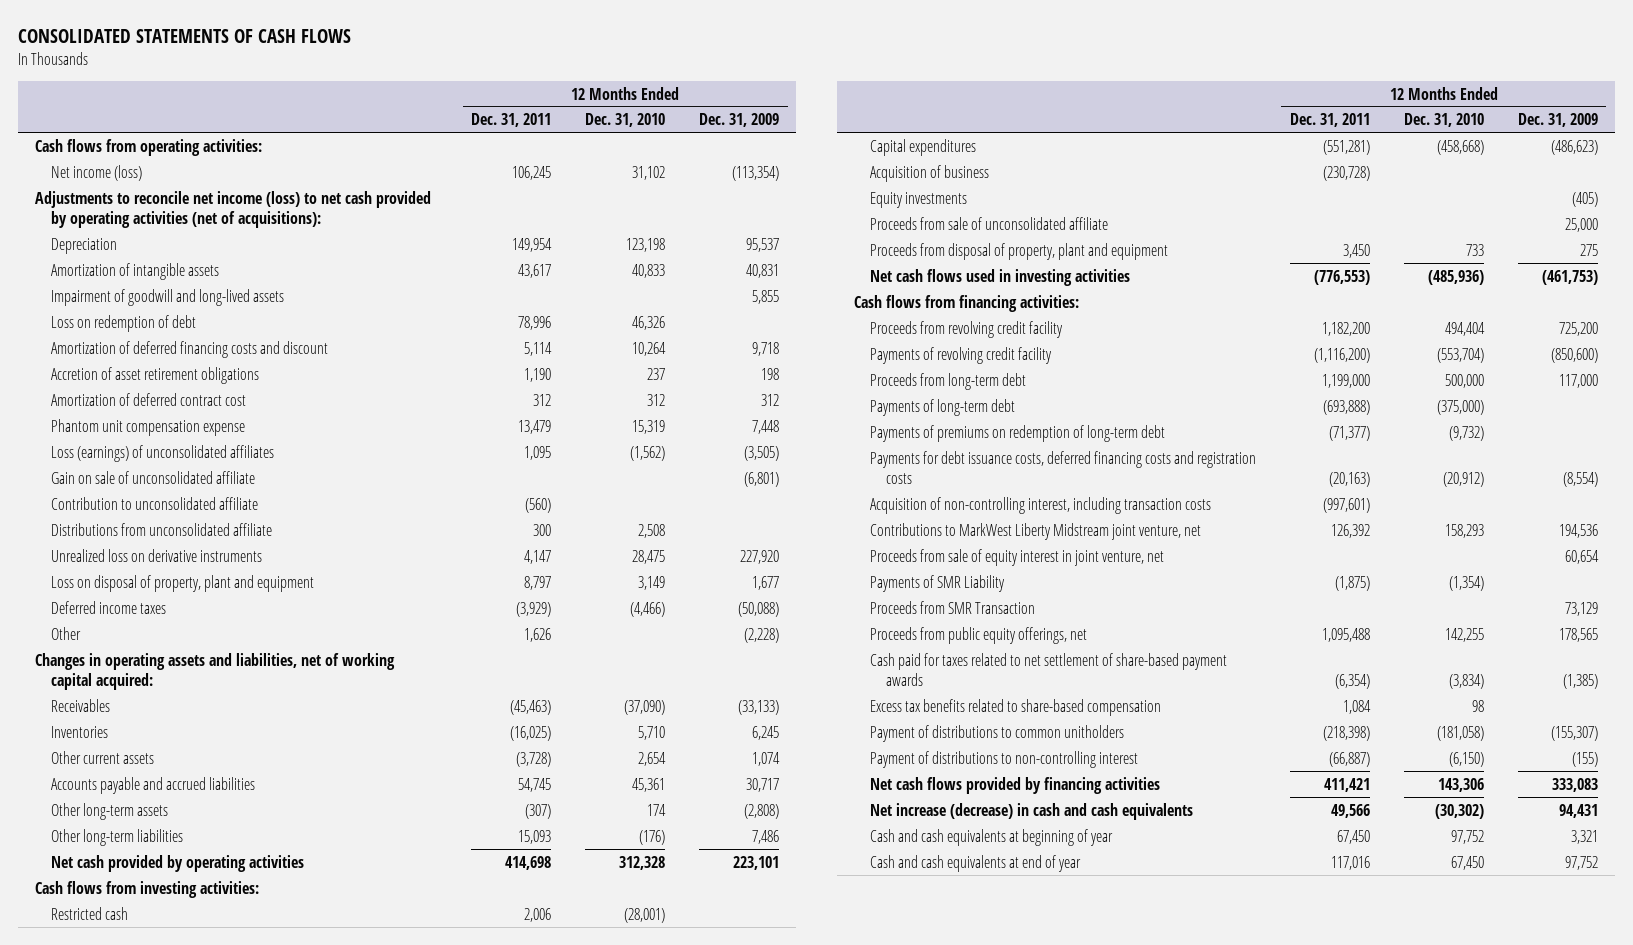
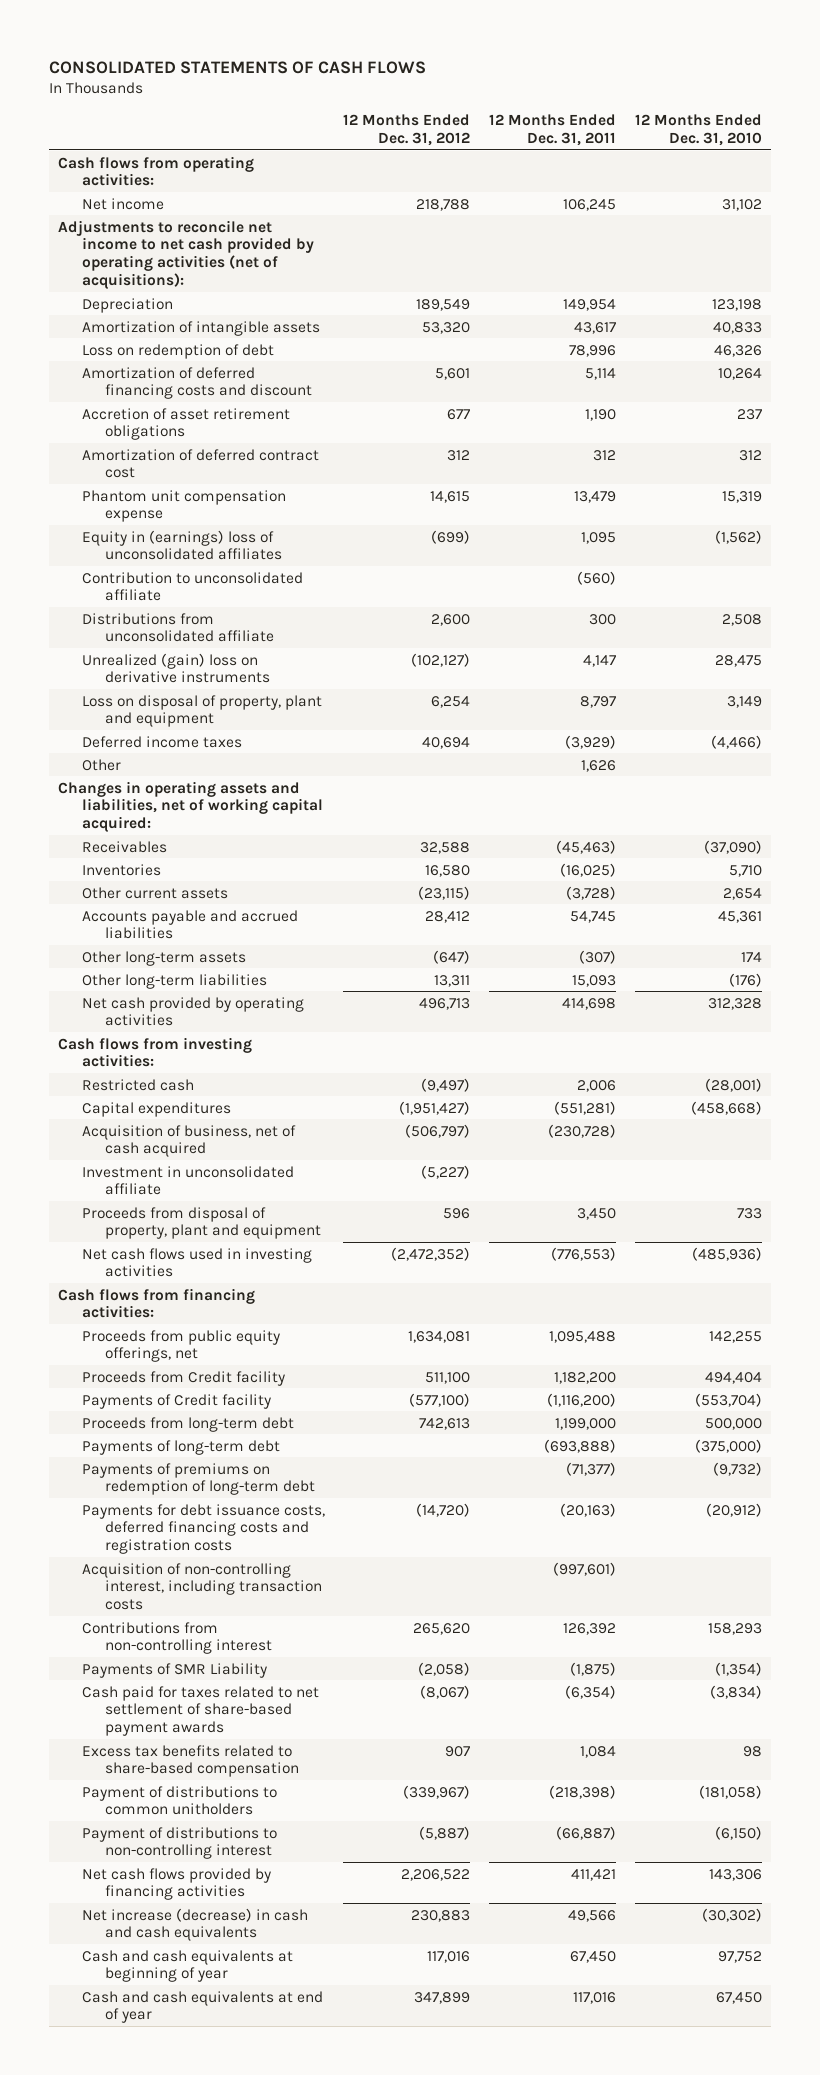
[699,113,780,128] Dec. 31, 2009 -> none
none -> [343,114,471,147] 12 Months Ended Dec. 31, 2012
[50,164,142,181] Net income (loss) -> [81,197,164,210] Net income
[35,190,432,228] Adjustments to reconcile net income (loss) to net cash provided by operating activities (net of acquisitions): -> [58,219,314,290] Adjustments to reconcile net income to net cash provided by operating activities (net of acquisitions):
[50,288,284,306] Impairment of goodwill and long-lived assets -> none
[50,470,255,484] Gain on sale of unconsolidated affiliate -> none
[50,444,274,462] Loss (earnings) of unconsolidated affiliates -> [81,529,283,561] Equity in (earnings) loss of unconsolidated affiliates
[50,548,262,562] Unrealized loss on derivative instruments -> [81,652,271,684] Unrealized (gain) loss on derivative instruments
[869,191,967,208] Equity investments -> none
[869,216,1108,230] Proceeds from sale of unconsolidated affiliate -> none
[869,164,989,182] Acquisition of business -> [81,1124,296,1158] Acquisition of business, net of cash acquired
none -> [81,1165,294,1196] Investment in unconsolidated affiliate
[869,626,1087,644] Proceeds from public equity offerings, net -> [81,1329,280,1363] Proceeds from public equity offerings, net
[869,320,1063,338] Proceeds from revolving credit facility -> [81,1370,285,1386] Proceeds from Credit facility
[869,346,1052,364] Payments of revolving credit facility -> [81,1393,271,1409] Payments of Credit facility
[869,548,1164,566] Proceeds from sale of equity interest in joint venture, net -> none
[869,522,1201,540] Contributions to MarkWest Liberty Midstream joint venture, net -> [81,1621,273,1655] Contributions from non-controlling interest
[869,600,1035,614] Proceeds from SMR Transaction -> none

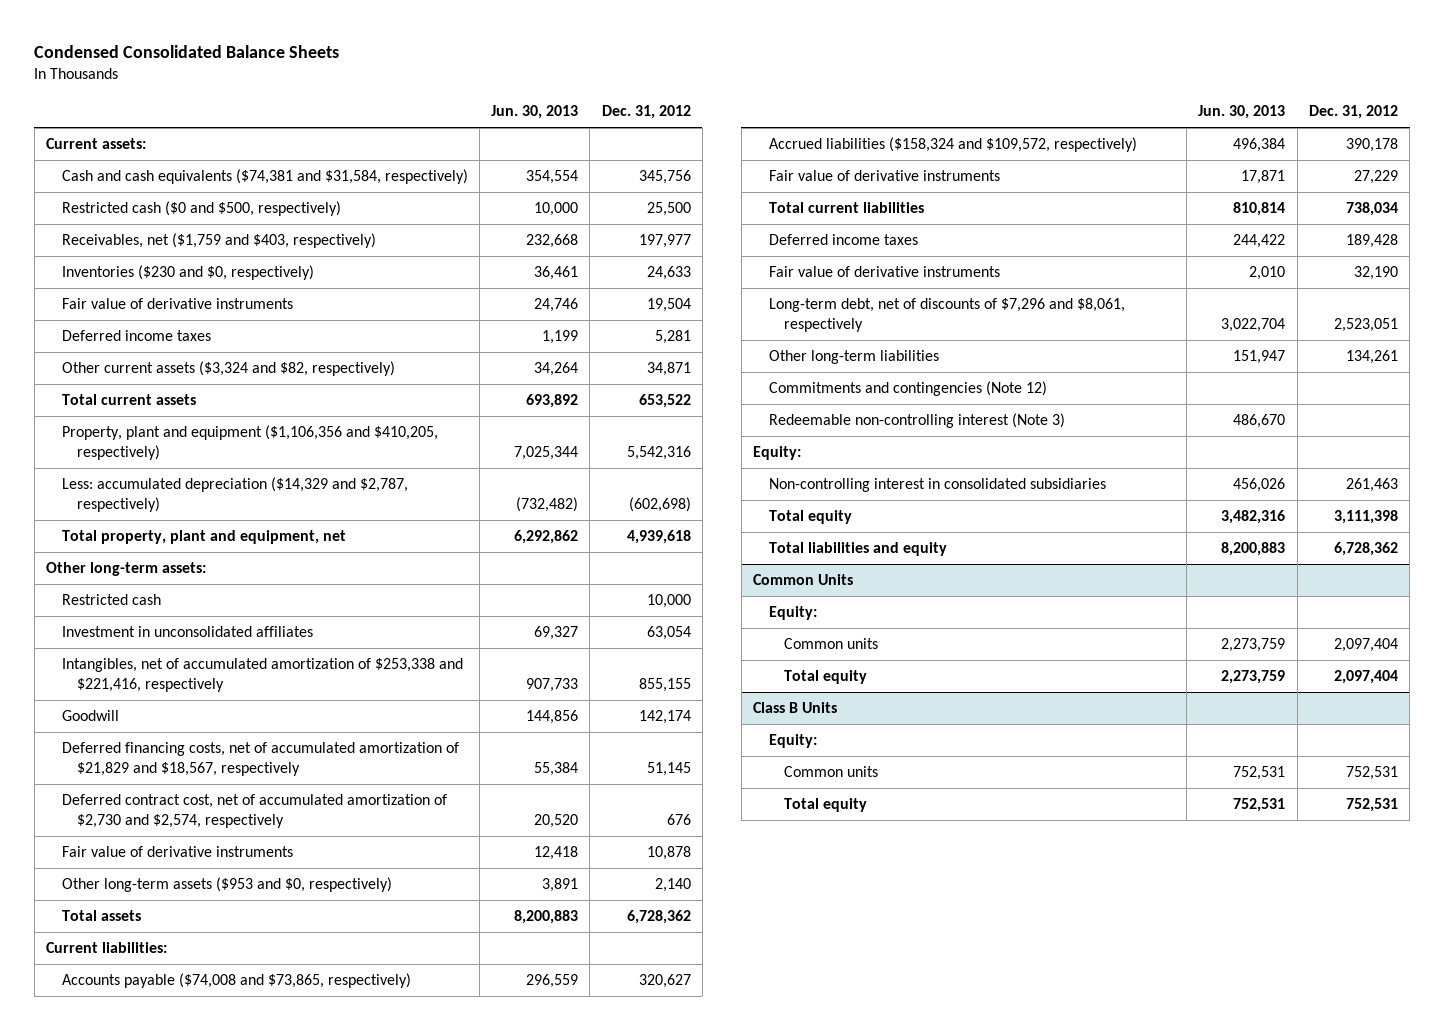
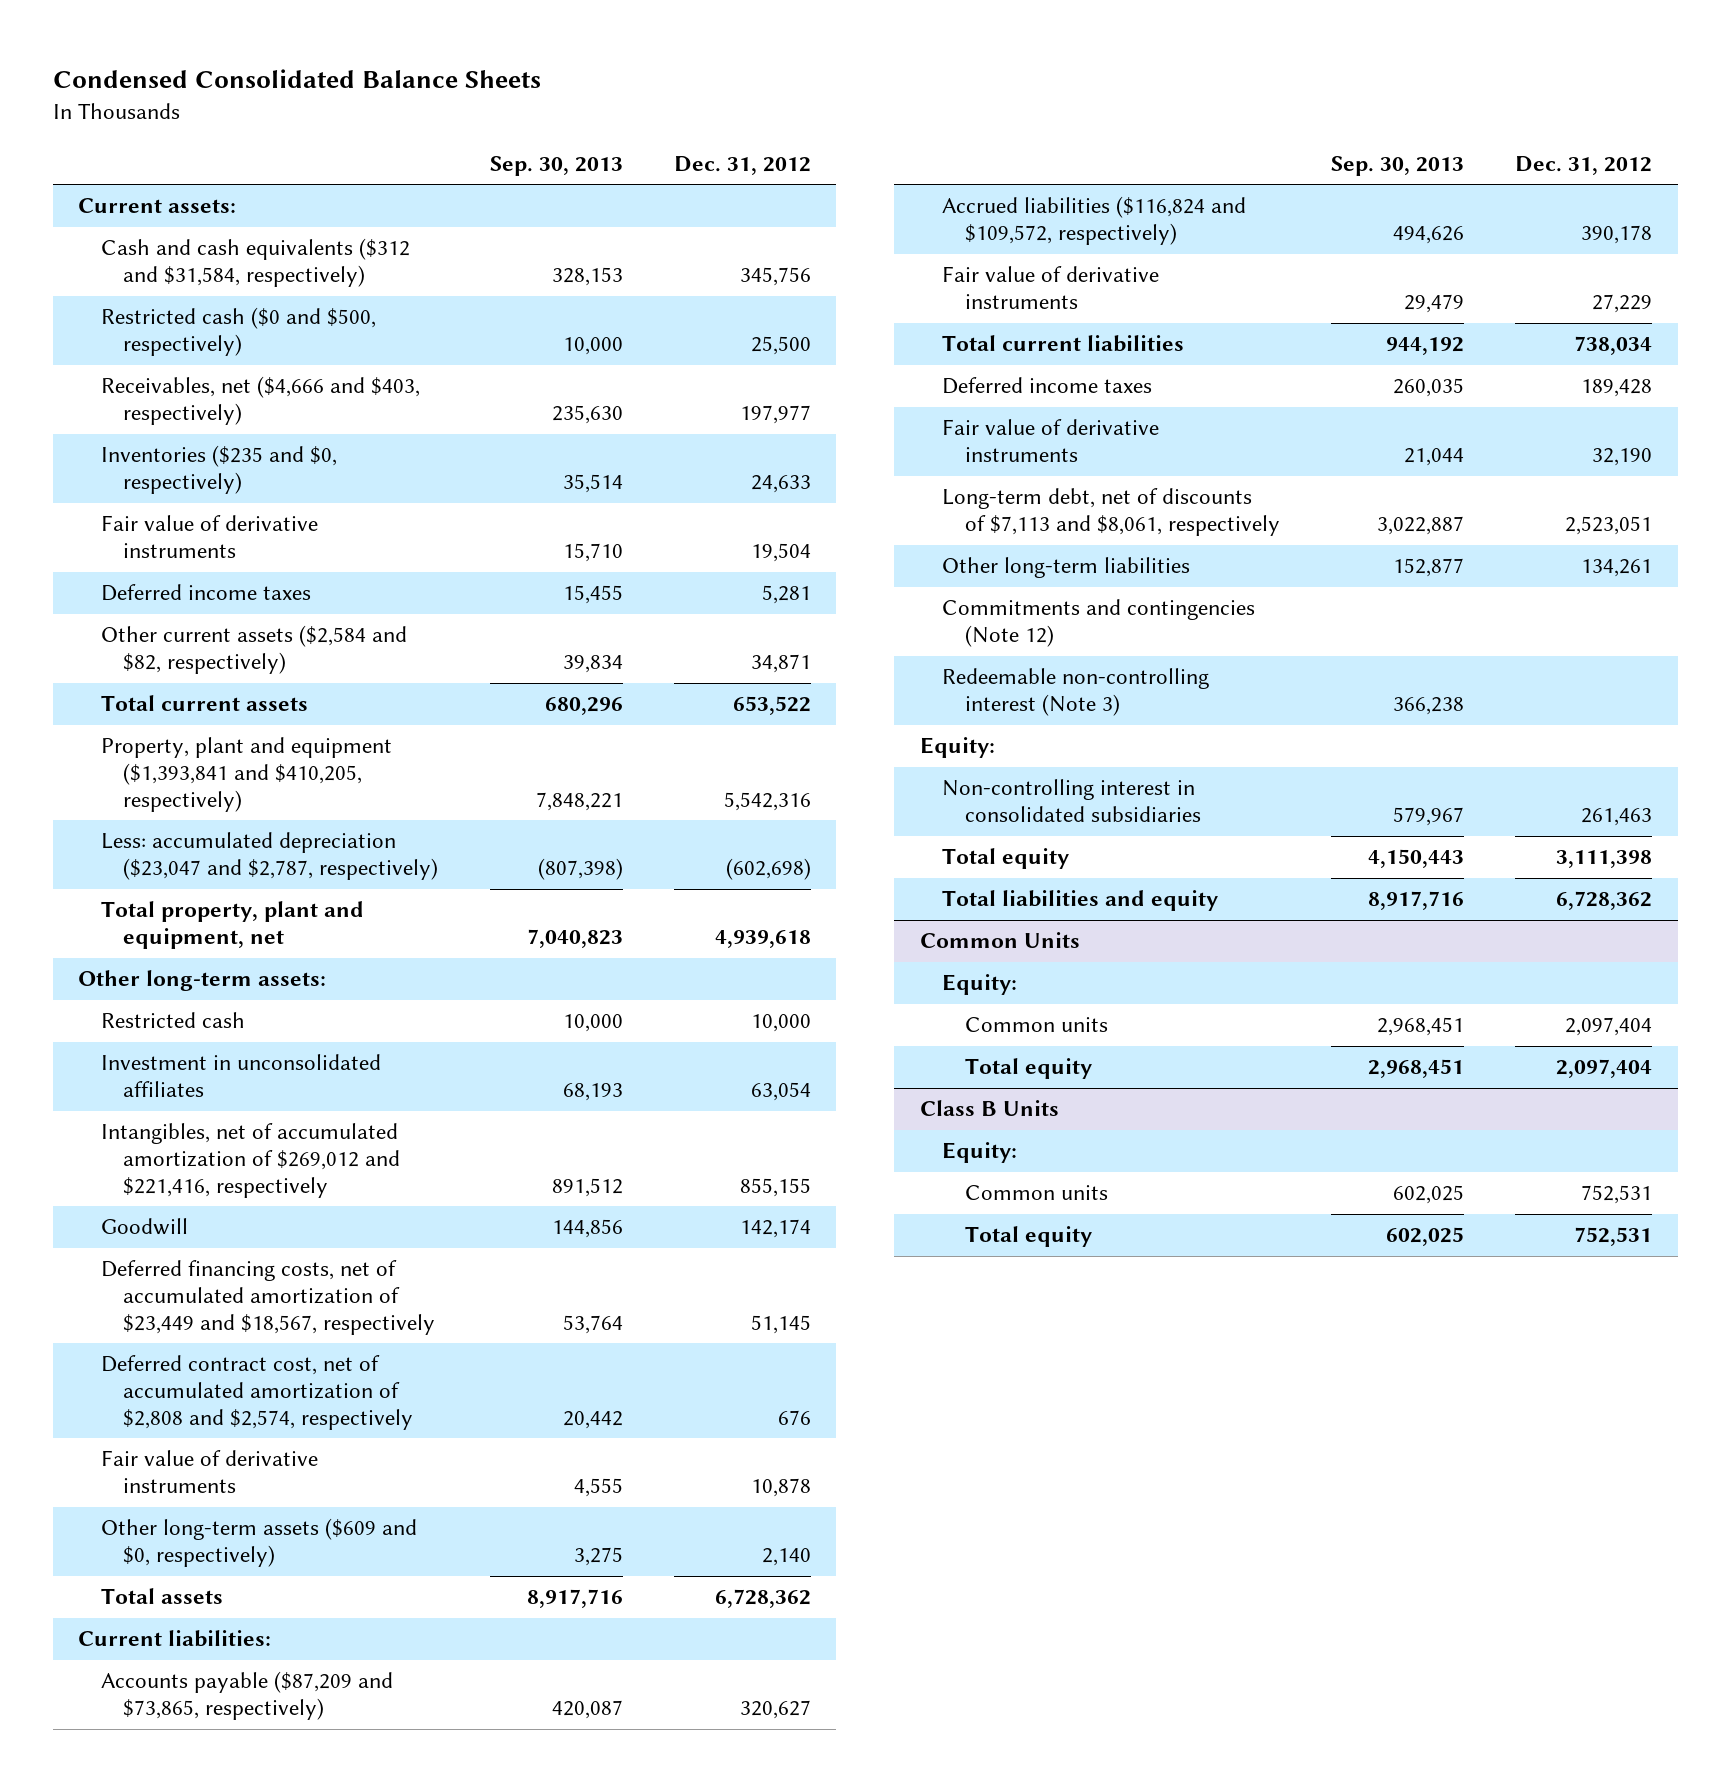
[491,105,579,120] Jun. 30, 2013 -> none
none -> [489,155,623,176] Sep. 30, 2013
[61,169,468,185] Cash and cash equivalents ($74,381 and $31,584, respectively) -> [100,238,410,288] Cash and cash equivalents ($312 and $31,584, respectively)
[61,233,376,249] Receivables, net ($1,759 and $403, respectively) -> [100,376,420,426] Receivables, net ($4,666 and $403, respectively)
[61,265,314,281] Inventories ($230 and $0, respectively) -> [100,445,337,495] Inventories ($235 and $0, respectively)
[61,361,395,377] Other current assets ($3,324 and $82, respectively) -> [100,625,407,675] Other current assets ($2,584 and $82, respectively)
[61,425,438,461] Property, plant and equipment ($1,106,356 and $410,205, respectively) -> [100,737,392,812] Property, plant and equipment ($1,393,841 and $410,205, respectively)
[61,477,408,513] Less: accumulated depreciation ($14,329 and $2,787, respectively) -> [100,832,439,881] Less: accumulated depreciation ($23,047 and $2,787, respectively)
[61,658,463,693] Intangibles, net of accumulated amortization of $253,338 and $221,416, respectively -> [100,1123,401,1198] Intangibles, net of accumulated amortization of $269,012 and $221,416, respectively
[61,742,459,777] Deferred financing costs, net of accumulated amortization of $21,829 and $18,567, respectively -> [100,1260,436,1335] Deferred financing costs, net of accumulated amortization of $23,449 and $18,567, respectively
[61,794,447,829] Deferred contract cost, net of accumulated amortization of $2,730 and $2,574, respectively -> [100,1355,414,1430] Deferred contract cost, net of accumulated amortization of $2,808 and $2,574, respectively
[61,877,392,893] Other long-term assets ($953 and $0, respectively) -> [100,1518,417,1568] Other long-term assets ($609 and $0, respectively)
[61,973,411,989] Accounts payable ($74,008 and $73,865, respectively) -> [100,1671,393,1721] Accounts payable ($87,209 and $73,865, respectively)
[768,137,1137,153] Accrued liabilities ($158,324 and $109,572, respectively) -> [942,196,1247,246] Accrued liabilities ($116,824 and $109,572, respectively)
[768,298,1125,333] Long-term debt, net of discounts of $7,296 and $8,061, respectively -> [942,488,1280,537] Long-term debt, net of discounts of $7,113 and $8,061, respectively

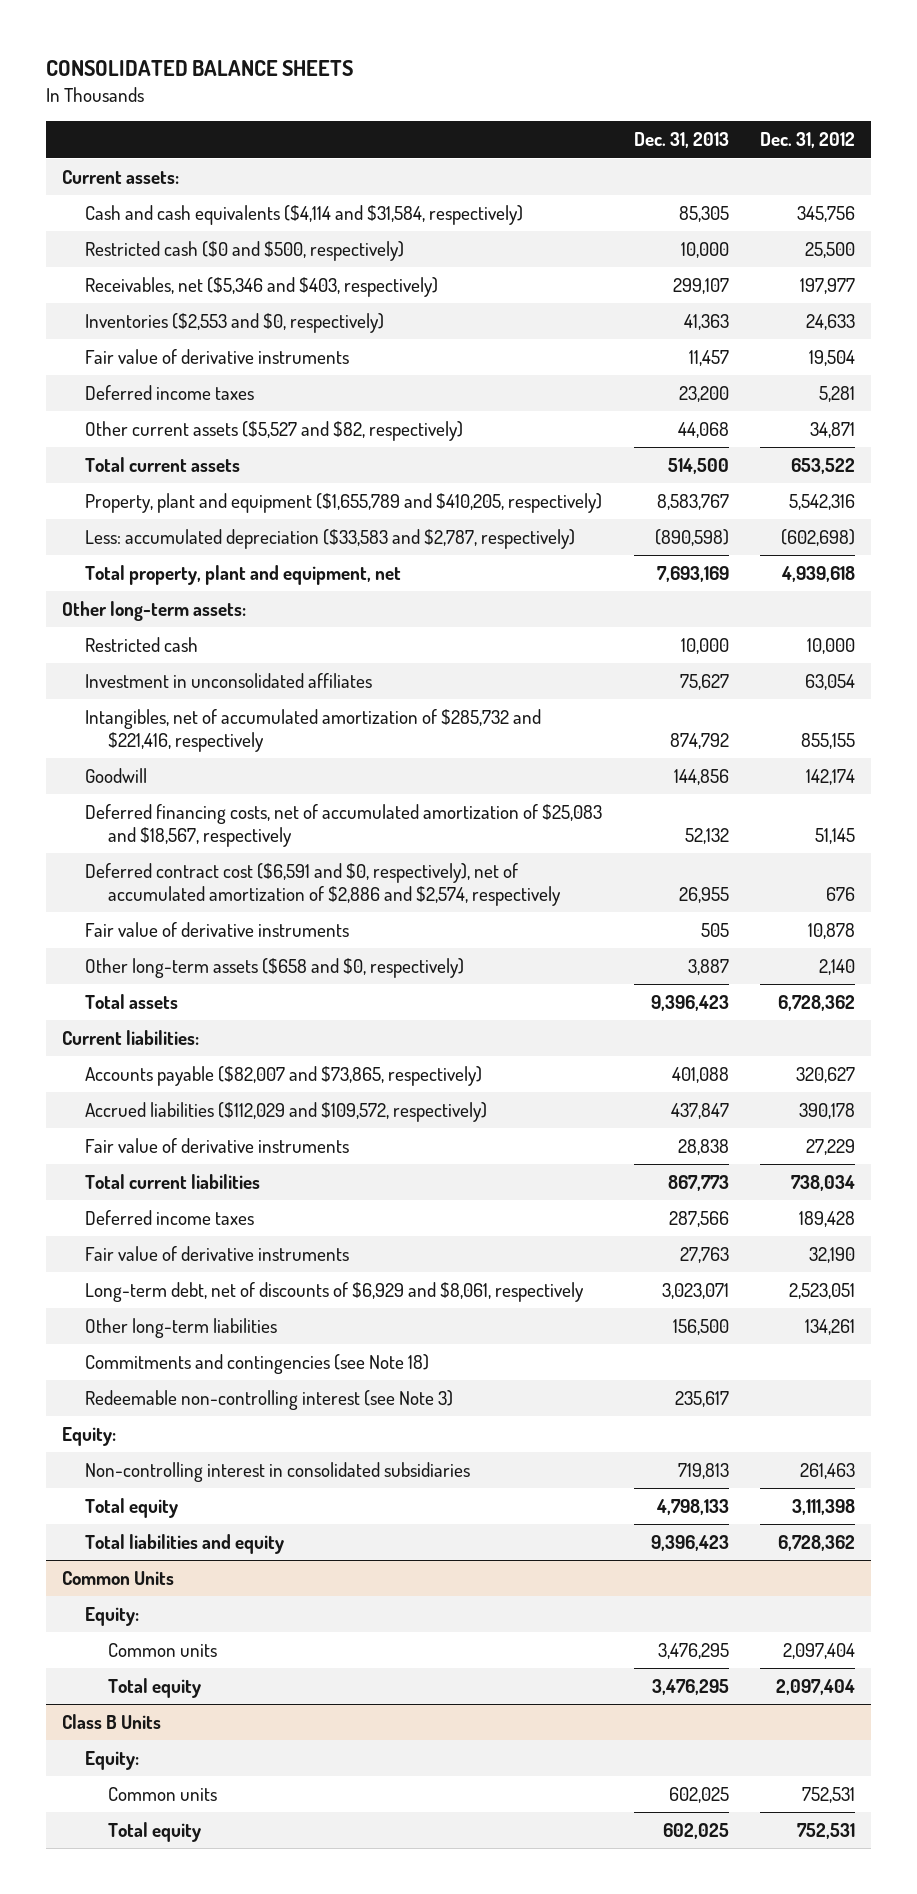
[52,69,541,89] Condensed Consolidated Balance Sheets -> [46,60,354,77] CONSOLIDATED BALANCE SHEETS
[489,155,623,176] Sep. 30, 2013 -> none
none -> [633,132,729,149] Dec. 31, 2013
[100,238,410,288] Cash and cash equivalents ($312 and $31,584, respectively) -> [85,205,524,226] Cash and cash equivalents ($4,114 and $31,584, respectively)
[100,376,420,426] Receivables, net ($4,666 and $403, respectively) -> [85,277,439,298] Receivables, net ($5,346 and $403, respectively)
[100,445,337,495] Inventories ($235 and $0, respectively) -> [85,313,385,334] Inventories ($2,553 and $0, respectively)
[100,625,407,675] Other current assets ($2,584 and $82, respectively) -> [85,421,464,442] Other current assets ($5,527 and $82, respectively)
[100,737,392,812] Property, plant and equipment ($1,393,841 and $410,205, respectively) -> [85,493,603,514] Property, plant and equipment ($1,655,789 and $410,205, respectively)
[100,832,439,881] Less: accumulated depreciation ($23,047 and $2,787, respectively) -> [85,529,576,550] Less: accumulated depreciation ($33,583 and $2,787, respectively)
[100,1123,401,1198] Intangibles, net of accumulated amortization of $269,012 and $221,416, respectively -> [85,709,542,753] Intangibles, net of accumulated amortization of $285,732 and $221,416, respectively
[100,1260,436,1335] Deferred financing costs, net of accumulated amortization of $23,449 and $18,567, respectively -> [85,804,603,848] Deferred financing costs, net of accumulated amortization of $25,083 and $18,567, respectively
[100,1355,414,1430] Deferred contract cost, net of accumulated amortization of $2,808 and $2,574, respectively -> [85,863,561,907] Deferred contract cost ($6,591 and $0, respectively), net of accumulated amortization of $2,886 and $2,574, respectively
[100,1518,417,1568] Other long-term assets ($609 and $0, respectively) -> [85,958,465,979] Other long-term assets ($658 and $0, respectively)
[100,1671,393,1721] Accounts payable ($87,209 and $73,865, respectively) -> [85,1066,483,1087] Accounts payable ($82,007 and $73,865, respectively)
[942,196,1247,246] Accrued liabilities ($116,824 and $109,572, respectively) -> [85,1102,488,1123] Accrued liabilities ($112,029 and $109,572, respectively)
[942,488,1280,537] Long-term debt, net of discounts of $7,113 and $8,061, respectively -> [85,1282,585,1303] Long-term debt, net of discounts of $6,929 and $8,061, respectively
[942,599,1256,648] Commitments and contingencies (Note 12) -> [85,1354,430,1375] Commitments and contingencies (see Note 18)
[942,668,1210,717] Redeemable non-controlling interest (Note 3) -> [85,1390,454,1411] Redeemable non-controlling interest (see Note 3)

